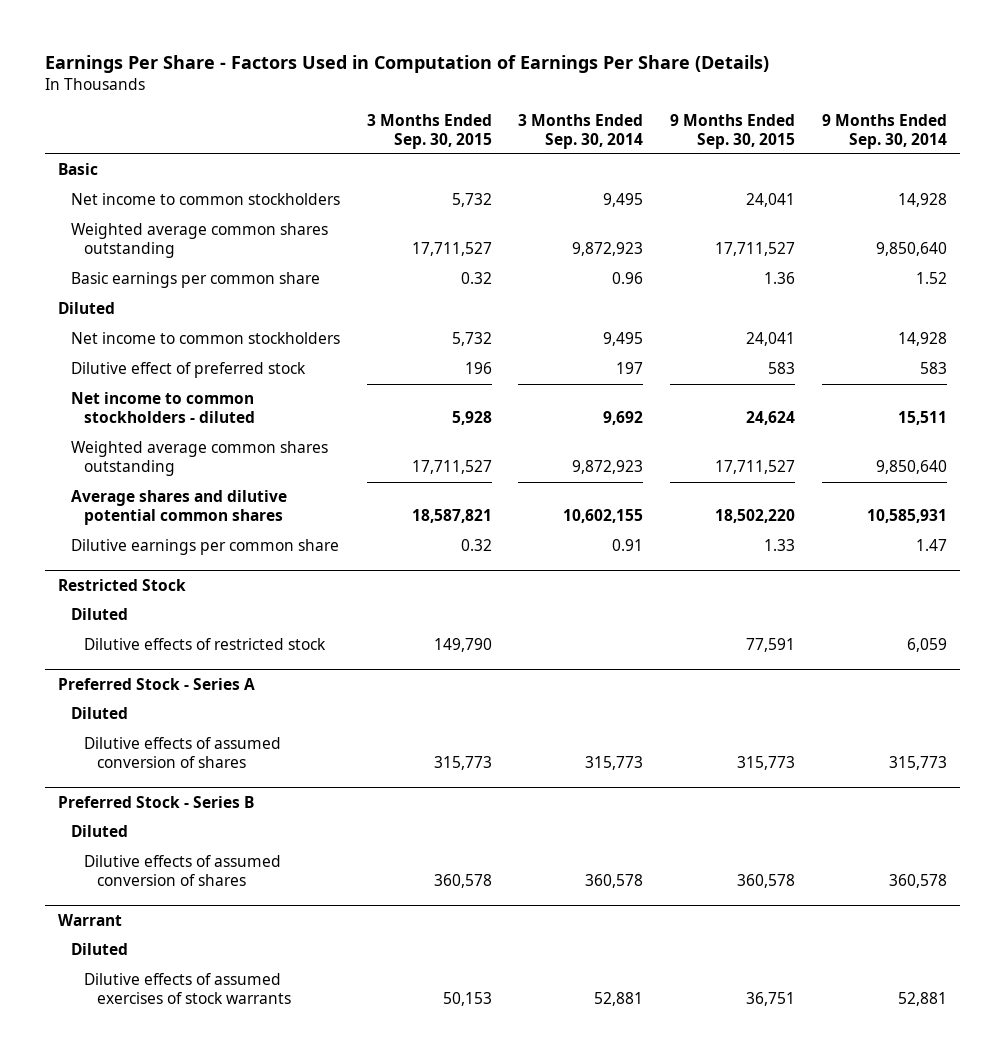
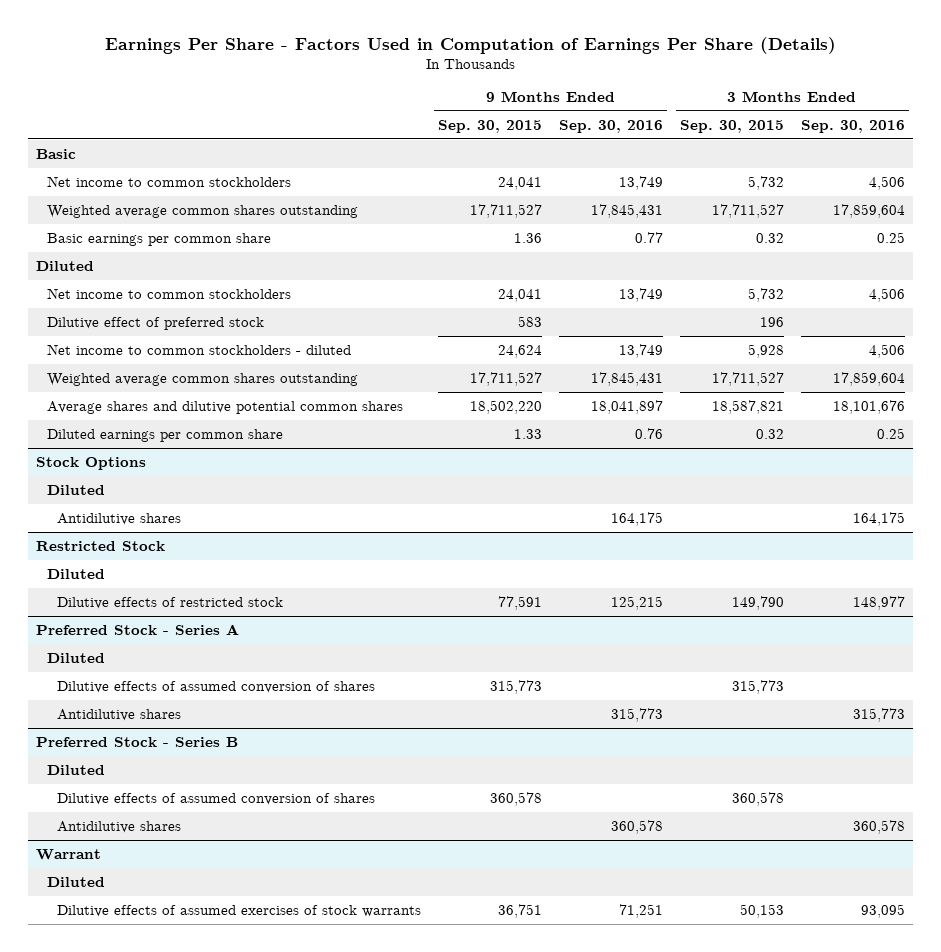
[518,113,644,149] 3 Months Ended Sep. 30, 2014 -> none
[821,113,947,149] 9 Months Ended Sep. 30, 2014 -> none
none -> [559,119,664,133] Sep. 30, 2016
none -> [800,119,905,133] Sep. 30, 2016
[70,539,339,556] Dilutive earnings per common share -> [46,428,283,442] Diluted earnings per common share
none -> [36,456,147,470] Stock Options
none -> [46,484,105,495] Diluted
none -> [57,512,182,525] Antidilutive shares
none -> [57,708,182,721] Antidilutive shares
none -> [57,820,182,833] Antidilutive shares

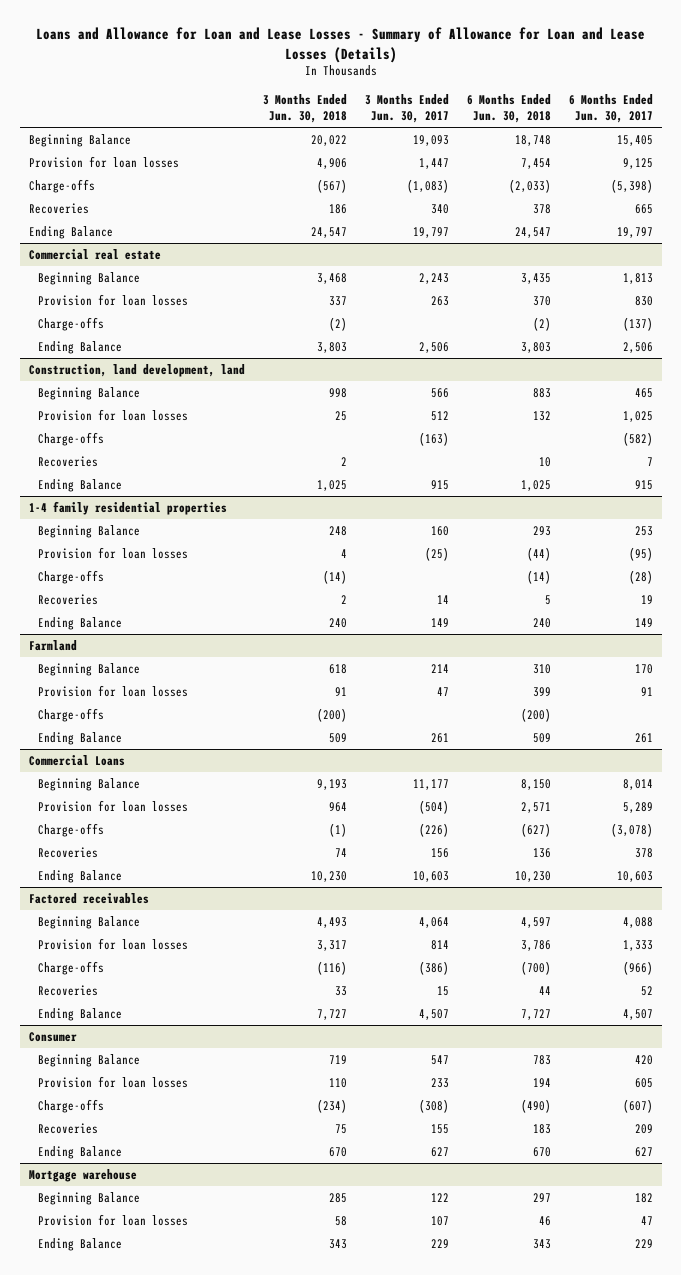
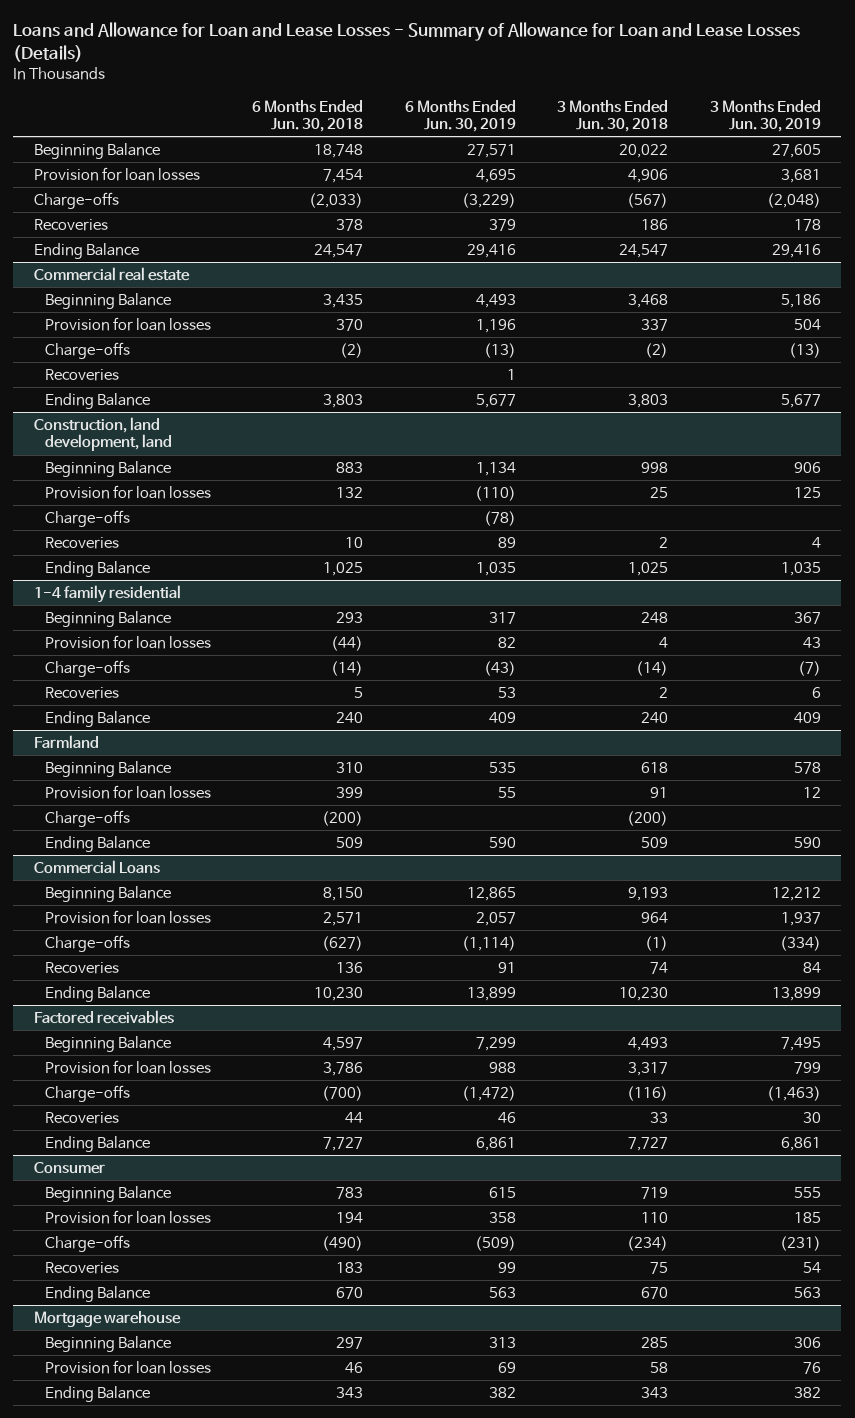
[364,93,449,123] 3 Months Ended Jun. 30, 2017 -> none
[568,93,653,123] 6 Months Ended Jun. 30, 2017 -> none
none -> [404,99,516,132] 6 Months Ended Jun. 30, 2019
none -> [709,99,821,132] 3 Months Ended Jun. 30, 2019
none -> [44,369,119,382] Recoveries
[28,501,227,516] 1-4 family residential properties -> [33,585,181,604] 1-4 family residential

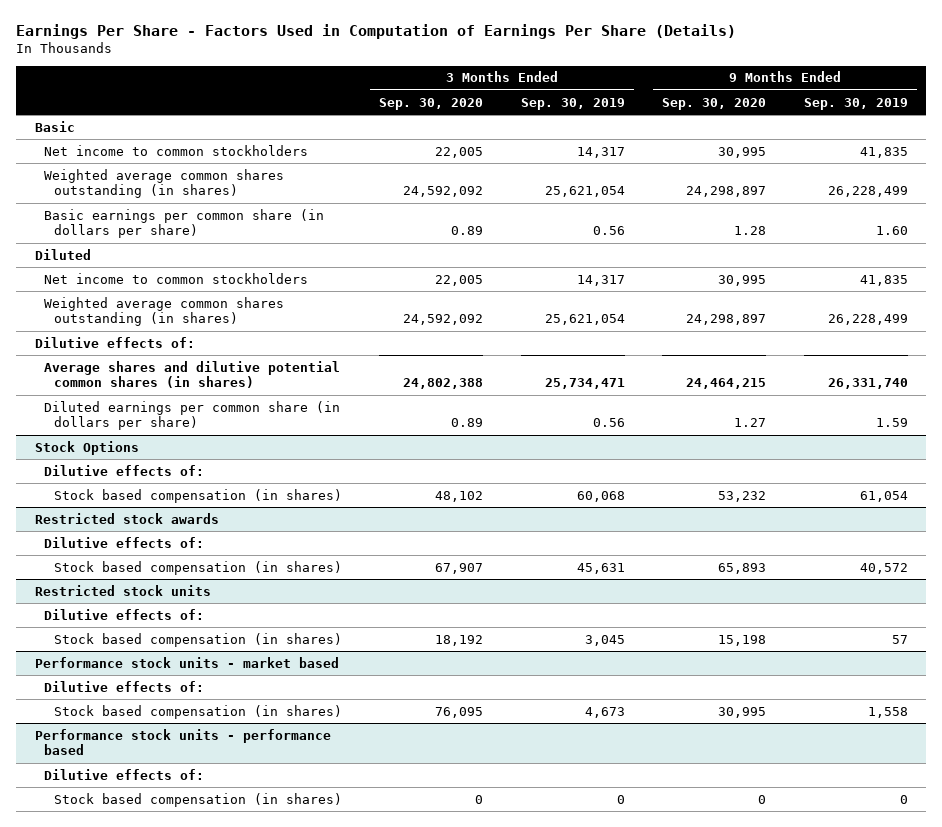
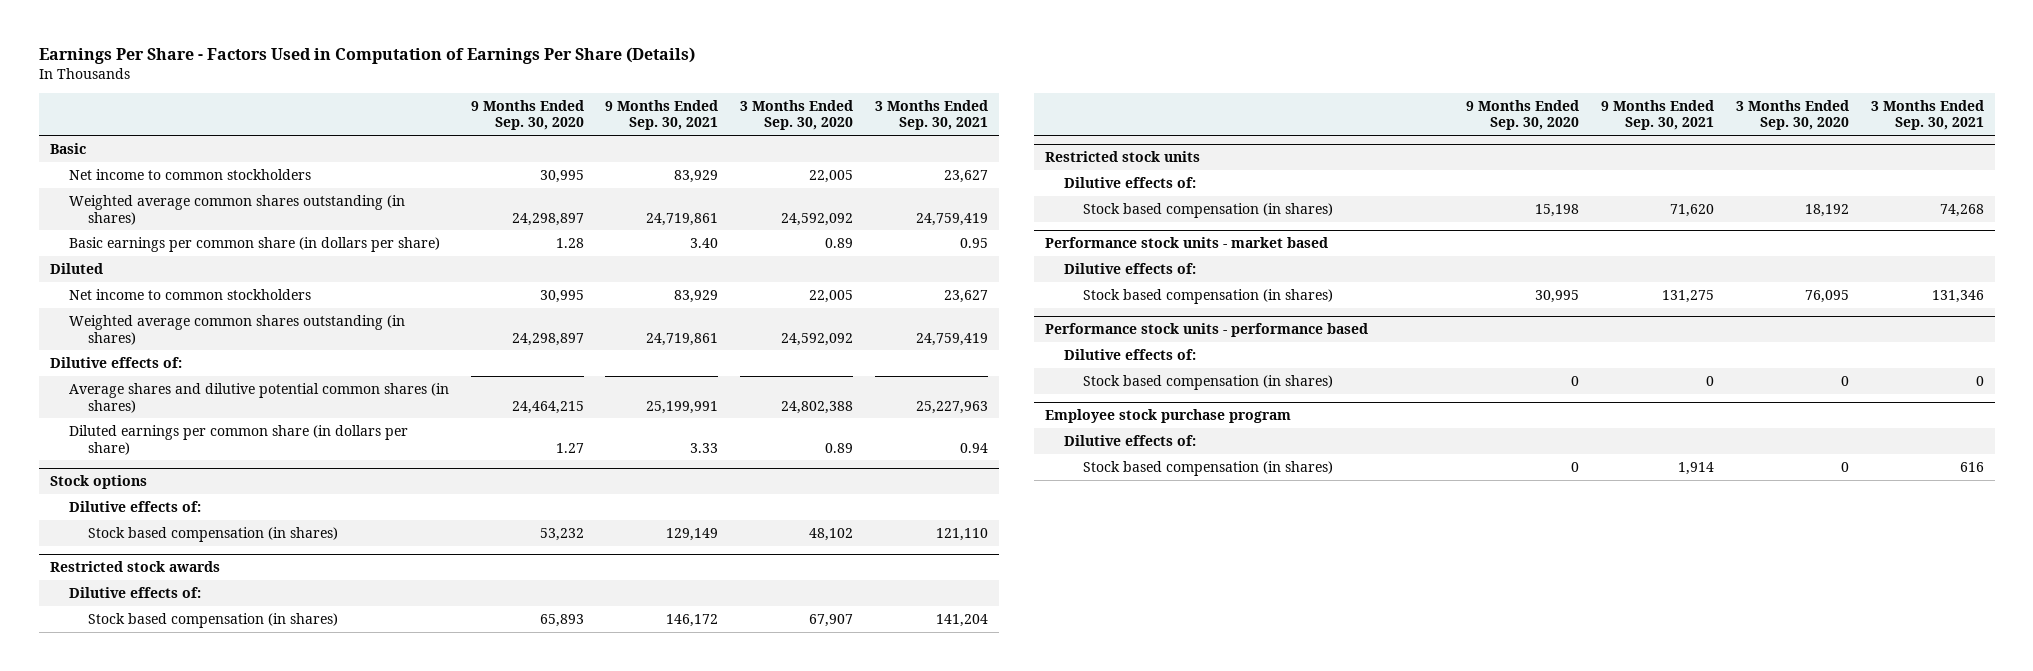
[520,97,625,110] Sep. 30, 2019 -> none
[803,97,908,110] Sep. 30, 2019 -> none
none -> [605,99,719,131] 9 Months Ended Sep. 30, 2021
none -> [875,99,989,131] 3 Months Ended Sep. 30, 2021
[34,440,139,455] Stock Options -> [49,475,147,490] Stock options
none -> [1044,409,1291,424] Employee stock purchase program
none -> [1063,434,1196,446] Dilutive effects of:
none -> [1082,460,1333,476] Stock based compensation (in shares)

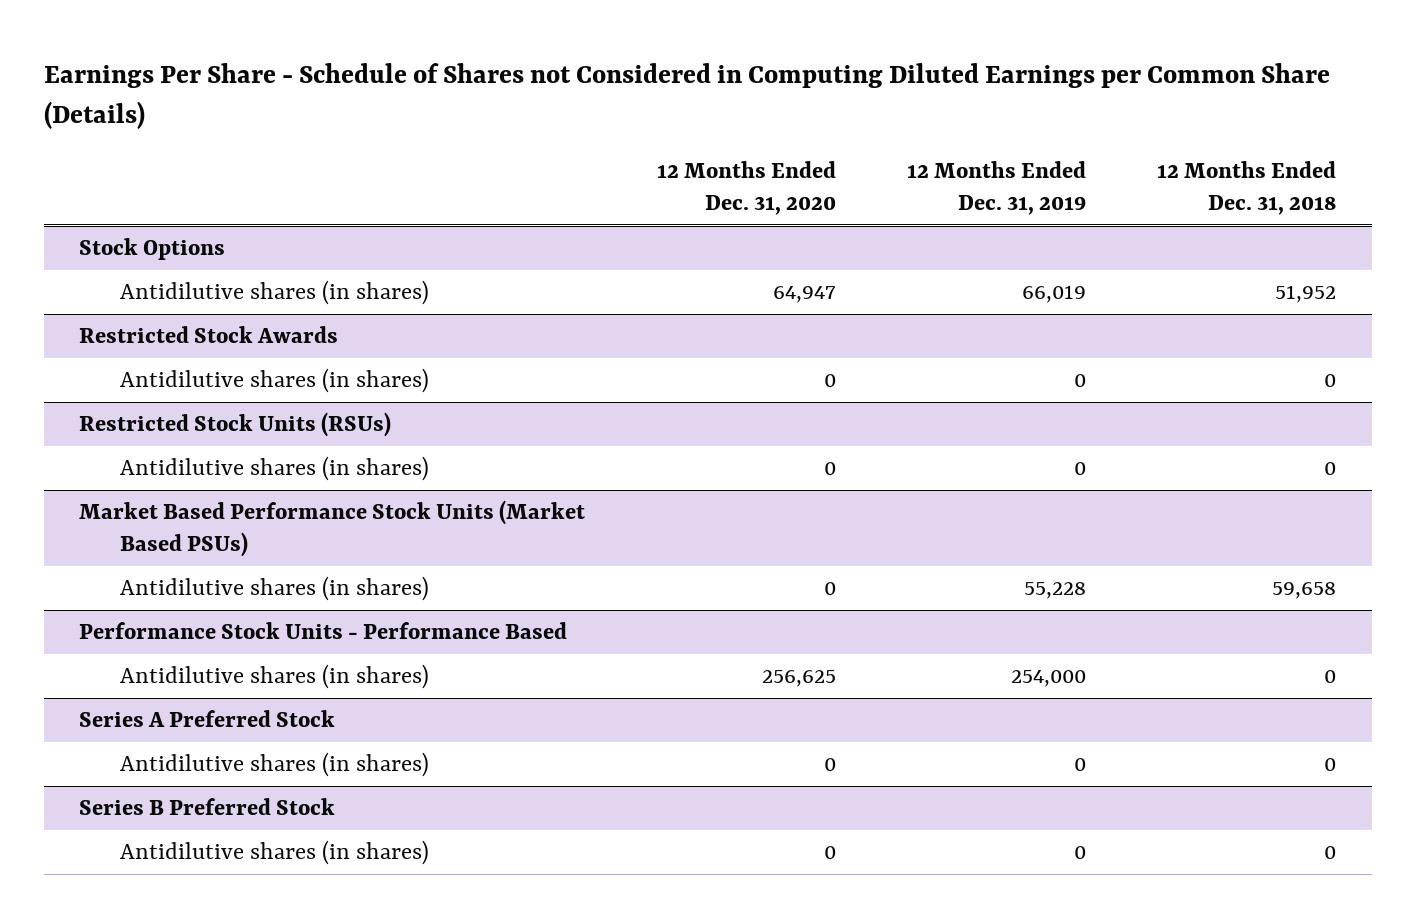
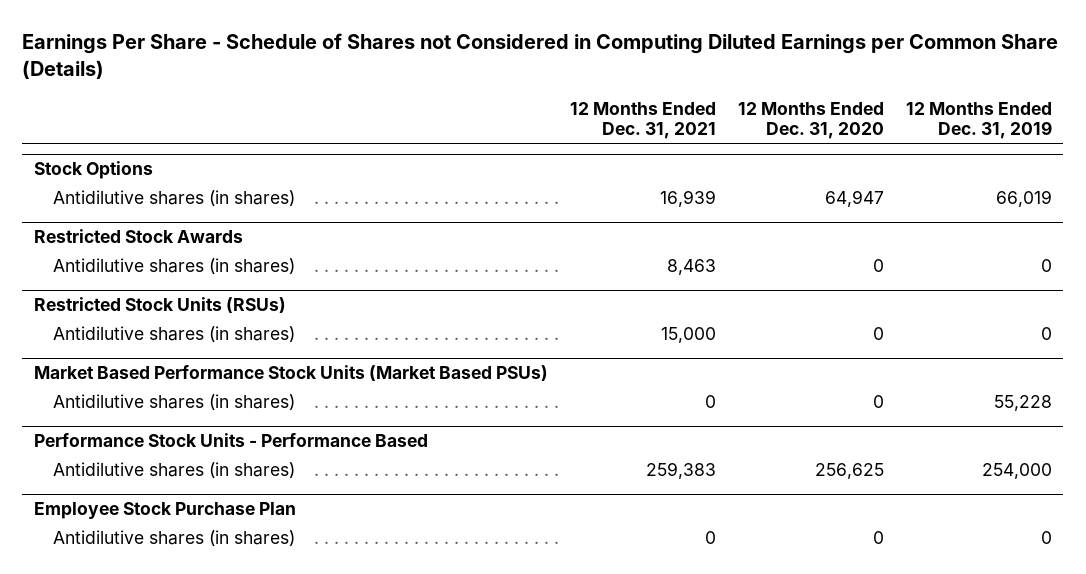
[1157,160,1337,215] 12 Months Ended Dec. 31, 2018 -> none
none -> [569,101,716,140] 12 Months Ended Dec. 31, 2021
[79,710,336,728] Series A Preferred Stock -> none
[119,752,429,778] Antidilutive shares (in shares) -> none
[79,798,336,816] Series B Preferred Stock -> none
none -> [33,501,296,519] Employee Stock Purchase Plan

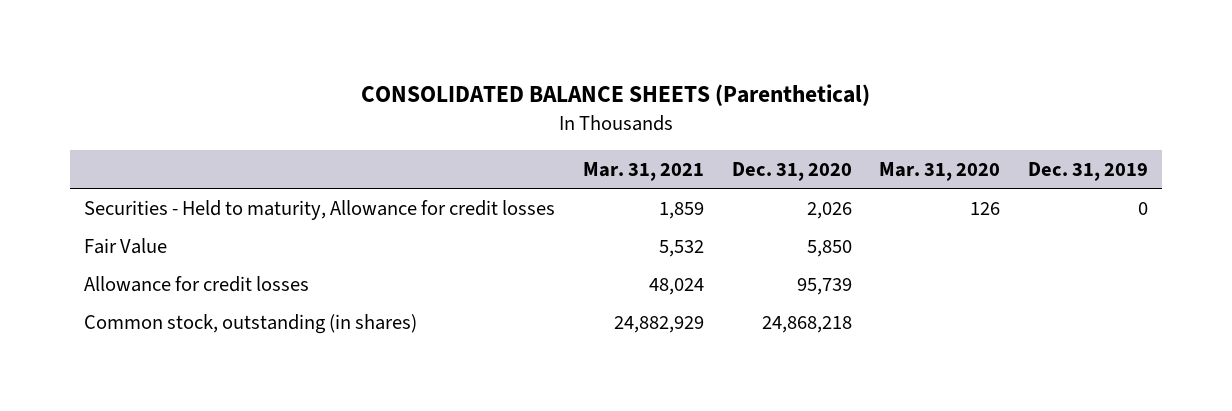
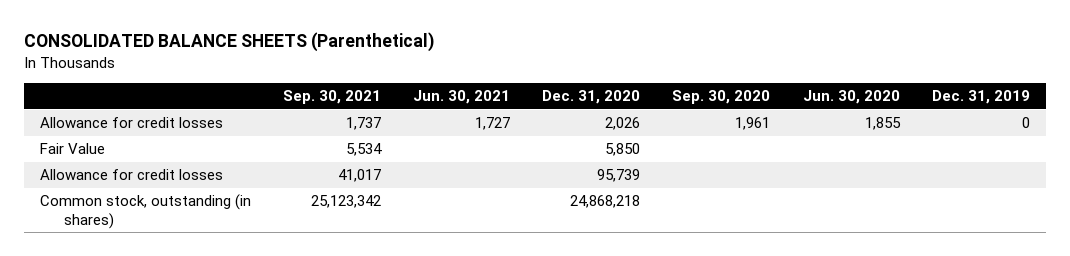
[583,162,705,182] Mar. 31, 2021 -> none
[879,162,1001,182] Mar. 31, 2020 -> none
none -> [282,90,381,105] Sep. 30, 2021
none -> [413,90,511,105] Jun. 30, 2021
none -> [672,90,771,105] Sep. 30, 2020
none -> [802,90,900,105] Jun. 30, 2020
[84,199,556,220] Securities - Held to maturity, Allowance for credit losses -> [39,117,223,129] Allowance for credit losses

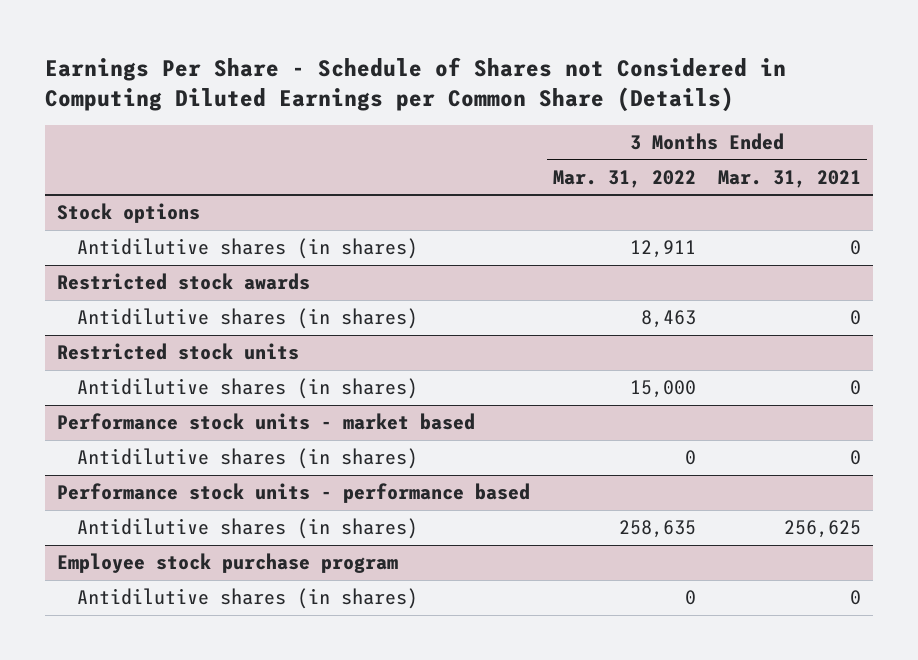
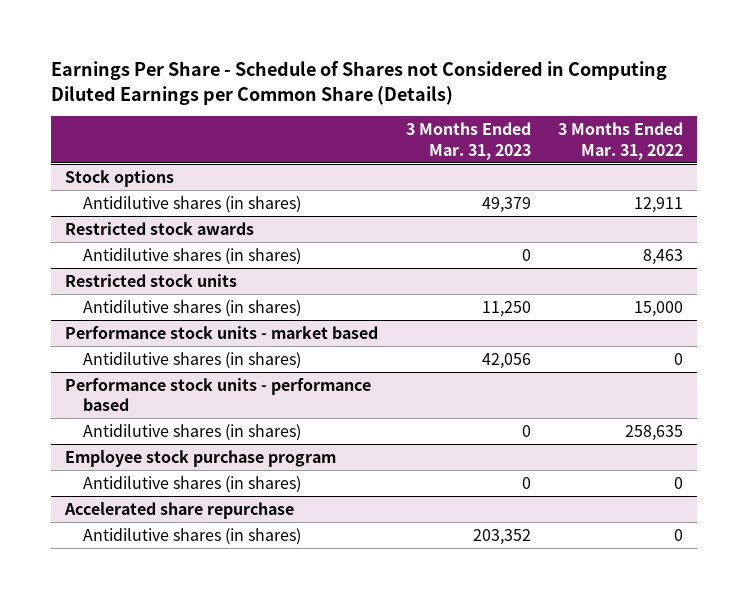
[718,169,862,188] Mar. 31, 2021 -> none
none -> [405,122,531,160] 3 Months Ended Mar. 31, 2023
none -> [64,501,295,519] Accelerated share repurchase
none -> [83,527,302,545] Antidilutive shares (in shares)

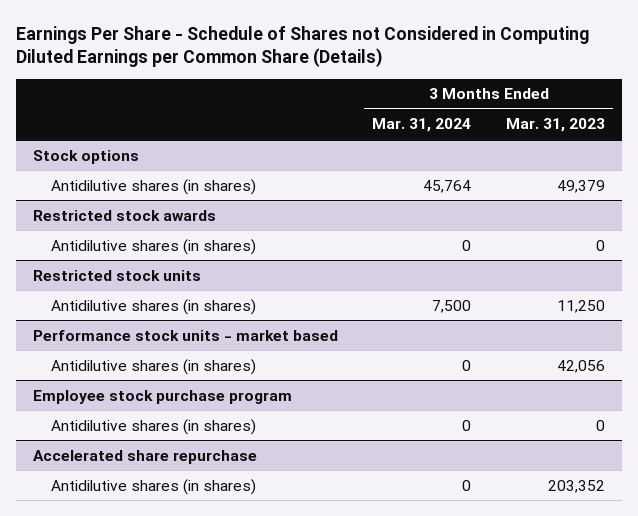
[558,122,684,160] 3 Months Ended Mar. 31, 2022 -> none
none -> [372,118,472,133] Mar. 31, 2024
[65,377,372,412] Performance stock units - performance based -> none
[83,423,302,441] Antidilutive shares (in shares) -> none

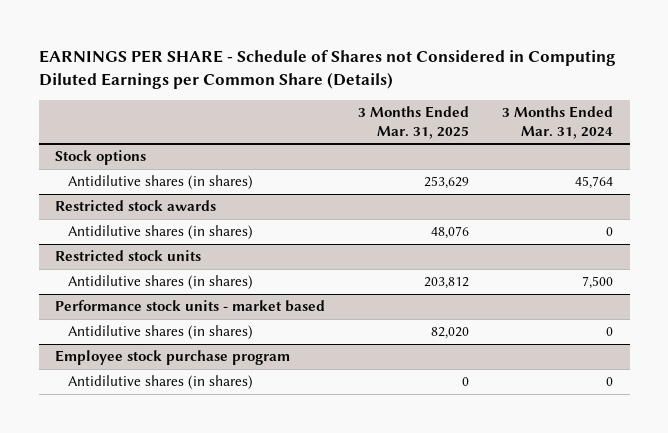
[15,25,589,68] Earnings Per Share - Schedule of Shares not Considered in Computing Diluted Earnings per Common Share (Details) -> [38,49,616,89] EARNINGS PER SHARE - Schedule of Shares not Considered in Computing Diluted Earnings per Common Share (Details)
[505,118,605,133] Mar. 31, 2023 -> none
none -> [358,105,470,139] 3 Months Ended Mar. 31, 2025
[33,449,258,464] Accelerated share repurchase -> none
[51,478,257,495] Antidilutive shares (in shares) -> none

